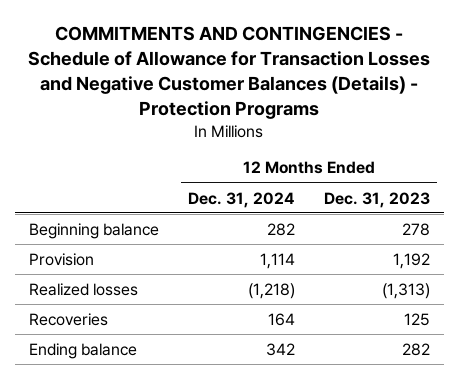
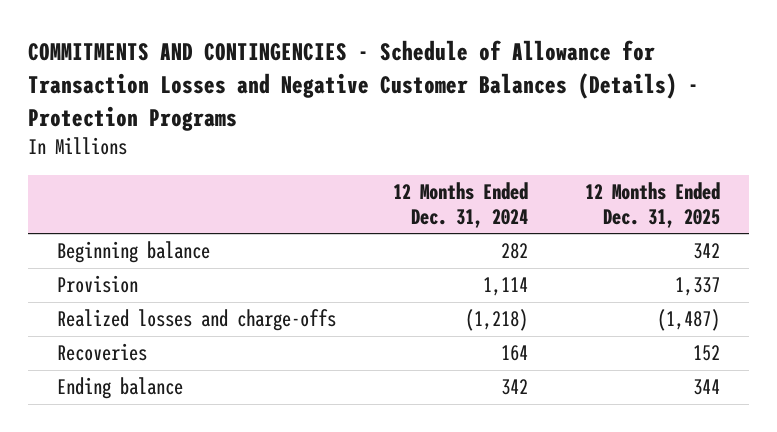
[323,191,430,208] Dec. 31, 2023 -> none
none -> [585,181,721,228] 12 Months Ended Dec. 31, 2025
[29,282,139,296] Realized losses -> [56,309,336,332] Realized losses and charge-offs

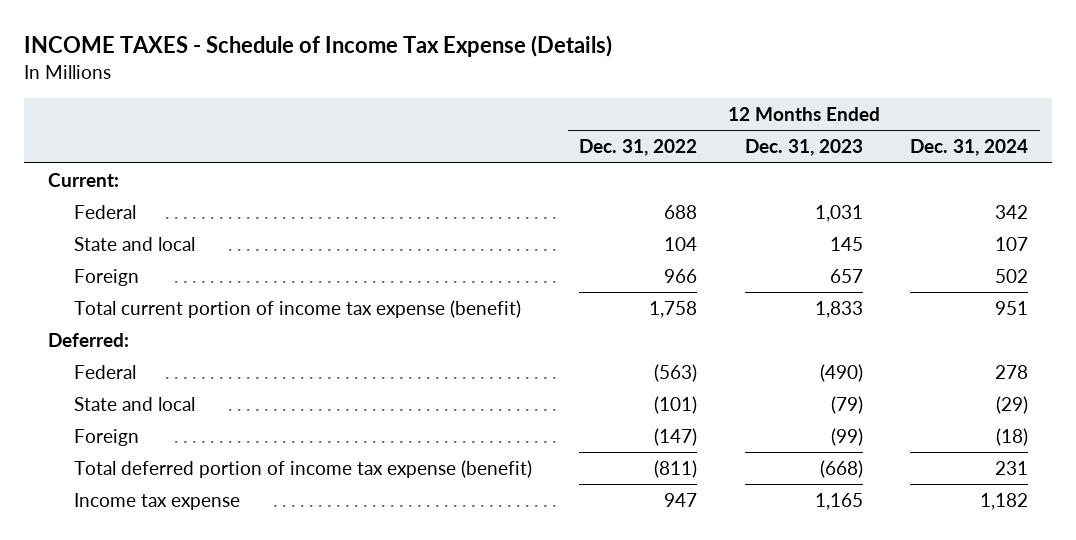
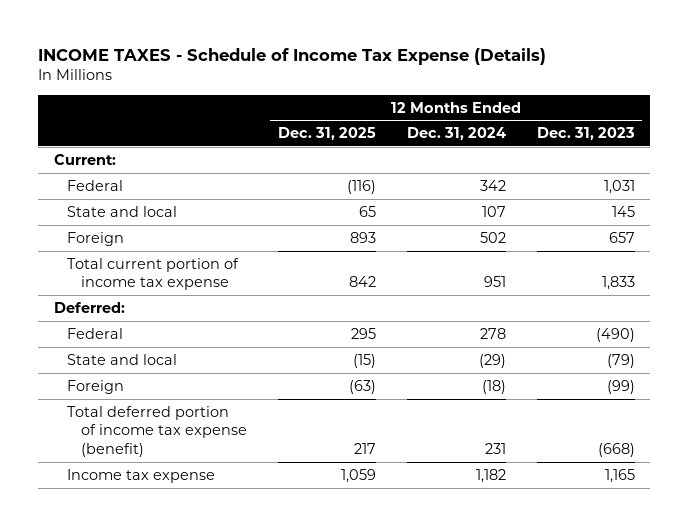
[579,139,698,157] Dec. 31, 2022 -> none
none -> [277,127,376,141] Dec. 31, 2025
[74,300,522,319] Total current portion of income tax expense (benefit) -> [67,257,240,291] Total current portion of income tax expense

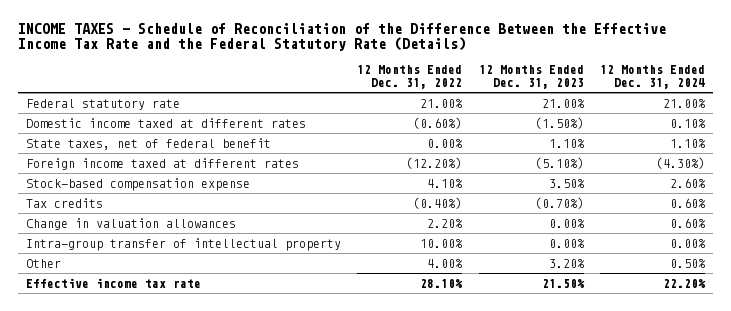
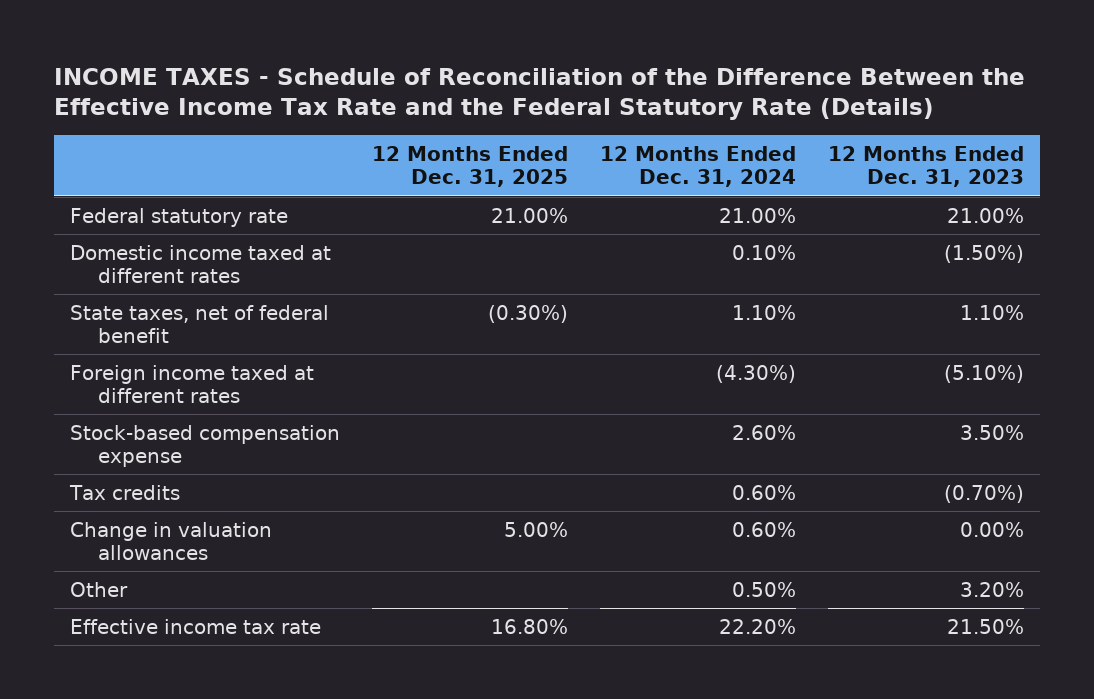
[357,65,463,90] 12 Months Ended Dec. 31, 2022 -> none
none -> [372,145,569,188] 12 Months Ended Dec. 31, 2025
[25,237,341,251] Intra-group transfer of intellectual property -> none

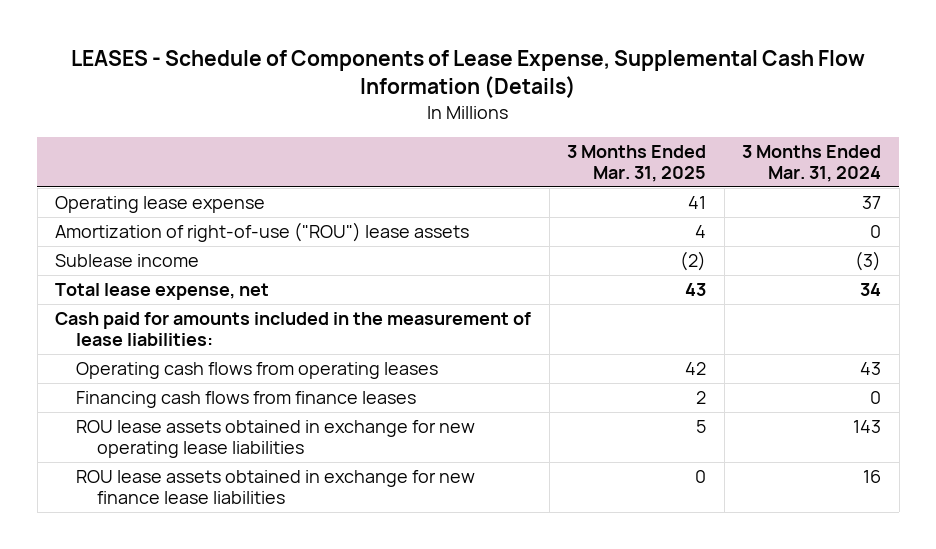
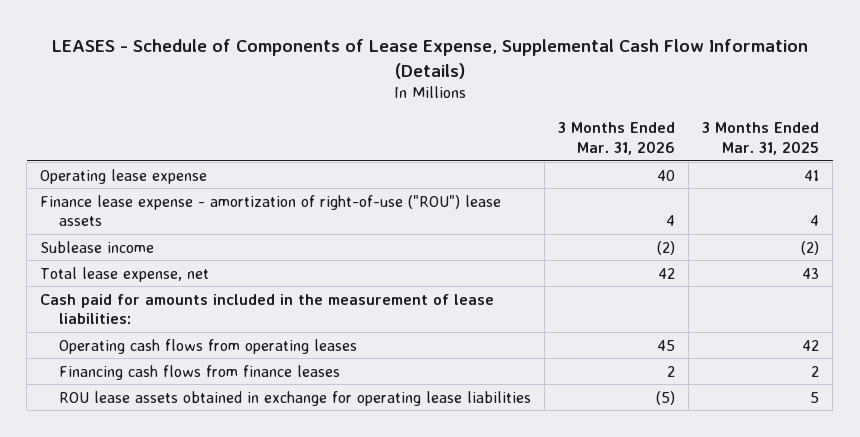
[742,144,882,183] 3 Months Ended Mar. 31, 2024 -> none
none -> [557,122,675,156] 3 Months Ended Mar. 31, 2026
[55,221,470,242] Amortization of right-of-use ("ROU") lease assets -> [40,194,502,227] Finance lease expense - amortization of right-of-use ("ROU") lease assets
[76,469,476,505] ROU lease assets obtained in exchange for new finance lease liabilities -> none
[76,419,476,459] ROU lease assets obtained in exchange for new operating lease liabilities -> [58,390,531,406] ROU lease assets obtained in exchange for operating lease liabilities

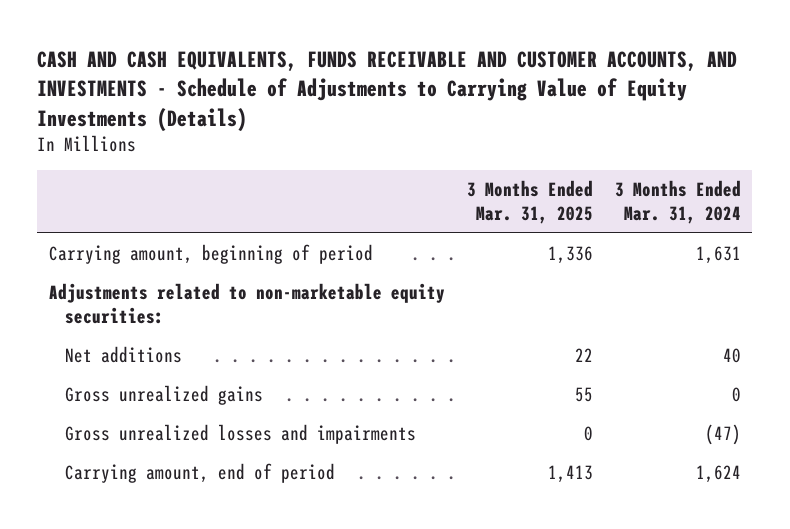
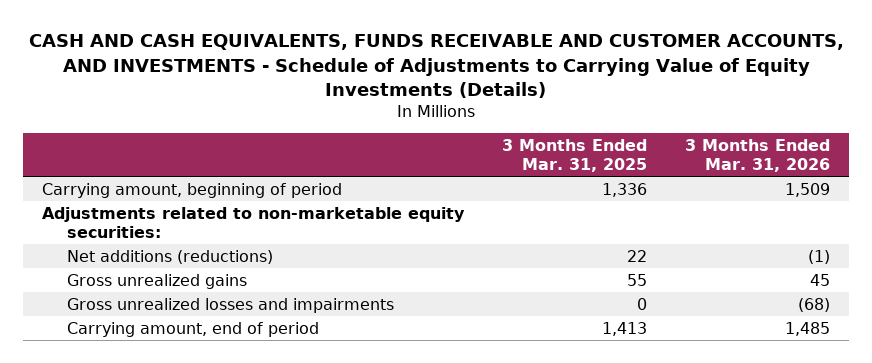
[615,180,742,225] 3 Months Ended Mar. 31, 2024 -> none
none -> [684,139,830,172] 3 Months Ended Mar. 31, 2026
[64,346,182,364] Net additions -> [66,249,273,264] Net additions (reductions)

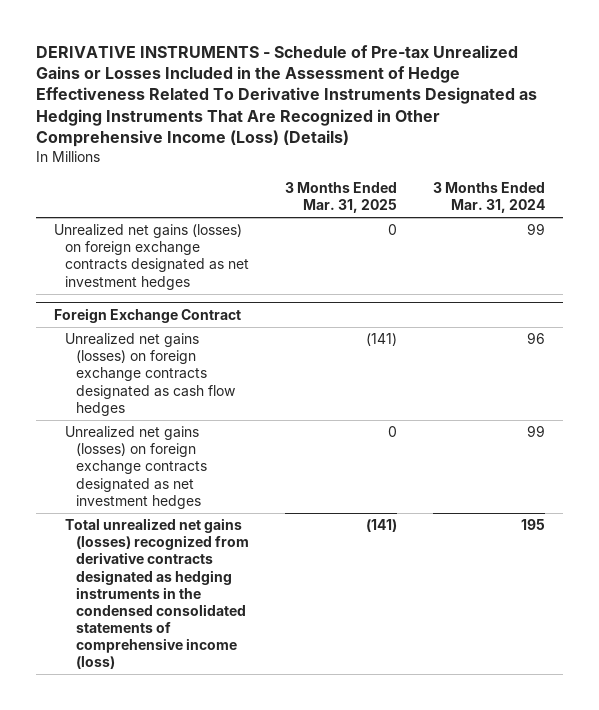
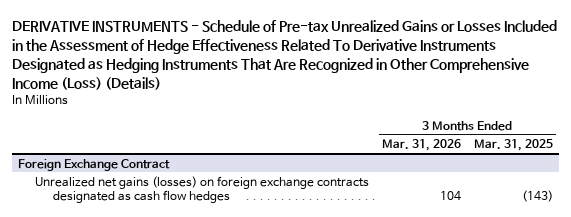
[433,181,546,213] 3 Months Ended Mar. 31, 2024 -> none
none -> [381,139,461,152] Mar. 31, 2026
[54,224,250,290] Unrealized net gains (losses) on foreign exchange contracts designated as net investment hedges -> none
[65,426,207,509] Unrealized net gains (losses) on foreign exchange contracts designated as net investment hedges -> none
[65,518,249,669] Total unrealized net gains (losses) recognized from derivative contracts designated as hedging instruments in the condensed consolidated statements of comprehensive income (loss) -> none
[366,333,398,347] (141) -> [521,189,553,202] (143)

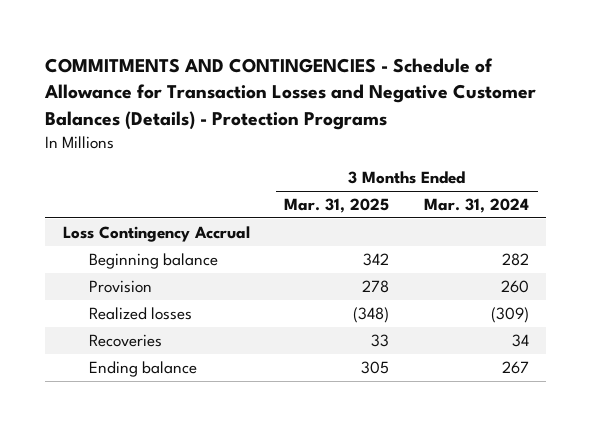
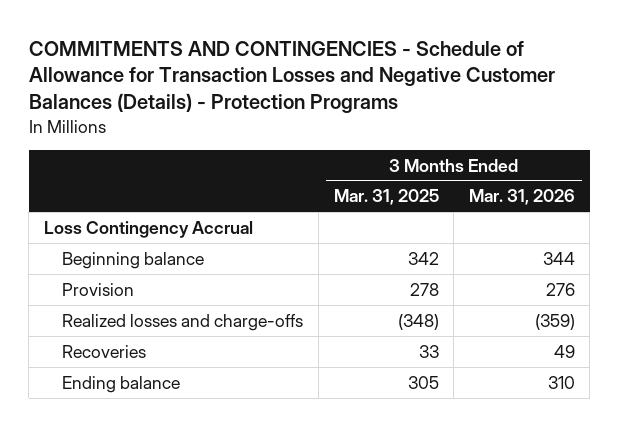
[424,198,530,214] Mar. 31, 2024 -> none
none -> [468,189,575,206] Mar. 31, 2026
[89,306,193,320] Realized losses -> [62,313,304,331] Realized losses and charge-offs

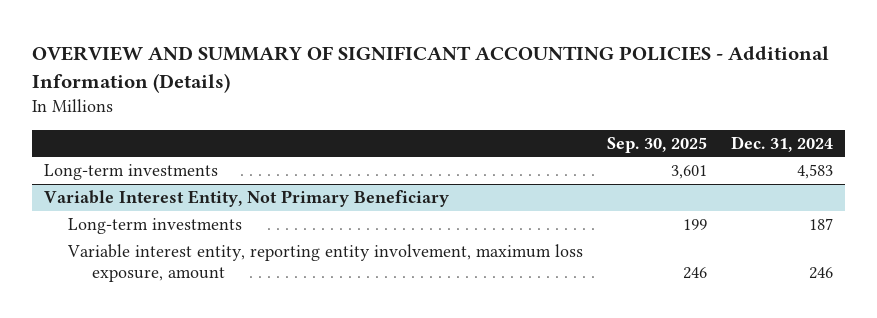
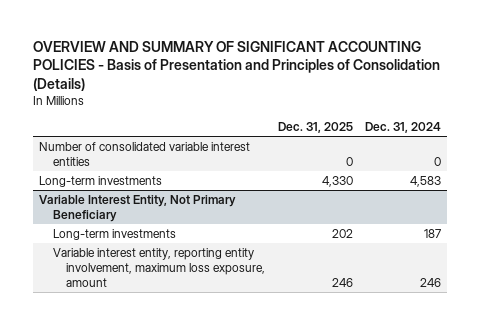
[31,45,829,93] OVERVIEW AND SUMMARY OF SIGNIFICANT ACCOUNTING POLICIES - Additional Information (Details) -> [32,40,440,92] OVERVIEW AND SUMMARY OF SIGNIFICANT ACCOUNTING POLICIES - Basis of Presentation and Principles of Consolidation (Details)
[607,136,708,153] Sep. 30, 2025 -> none
none -> [277,122,353,134] Dec. 31, 2025
none -> [39,141,251,166] Number of consolidated variable interest entities

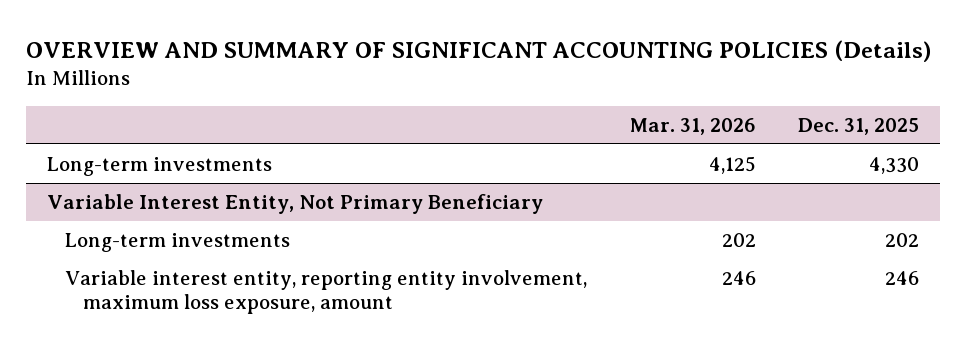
[32,40,440,92] OVERVIEW AND SUMMARY OF SIGNIFICANT ACCOUNTING POLICIES - Basis of Presentation and Principles of Consolidation (Details) -> [25,39,931,62] OVERVIEW AND SUMMARY OF SIGNIFICANT ACCOUNTING POLICIES (Details)
[365,122,442,134] Dec. 31, 2024 -> none
none -> [629,117,756,135] Mar. 31, 2026
[39,141,251,166] Number of consolidated variable interest entities -> none

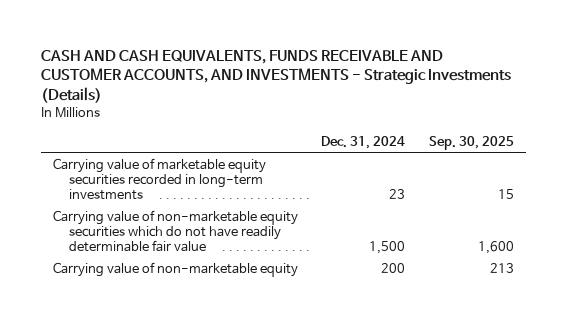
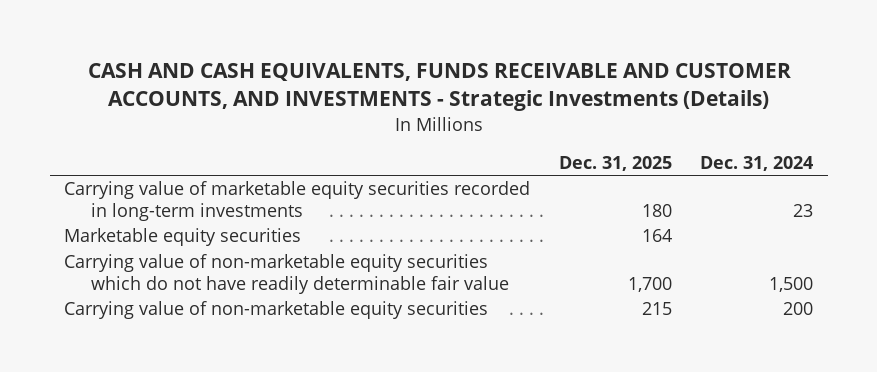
[429,135,515,150] Sep. 30, 2025 -> none
none -> [558,155,672,171] Dec. 31, 2025
none -> [64,228,302,247] Marketable equity securities
[52,261,298,277] Carrying value of non-marketable equity -> [64,301,489,320] Carrying value of non-marketable equity securities

